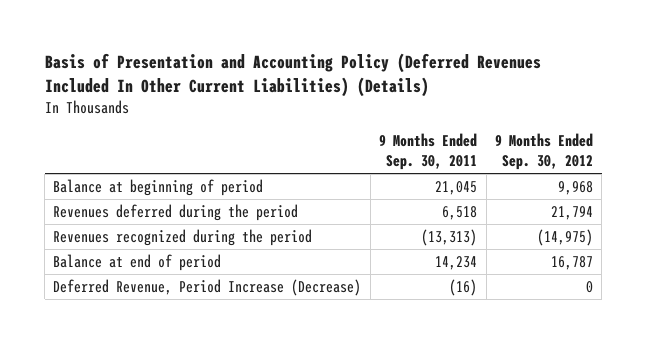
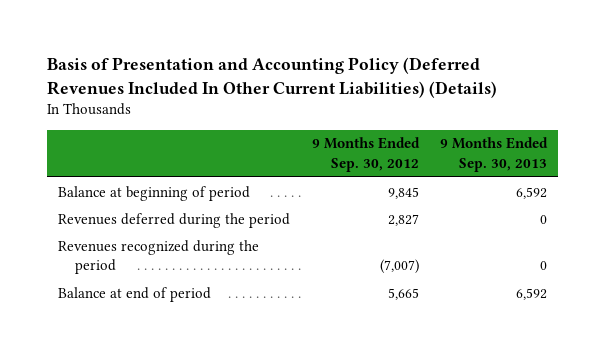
[379,133,478,170] 9 Months Ended Sep. 30, 2011 -> none
none -> [440,137,549,172] 9 Months Ended Sep. 30, 2013
[53,278,362,296] Deferred Revenue, Period Increase (Decrease) -> none
[558,180,594,195] 9,968 -> [387,186,419,199] 9,845
[551,205,594,220] 21,794 -> [387,213,419,226] 2,827
[537,228,594,246] (14,975) -> [379,259,419,275] (7,007)
[551,255,594,270] 16,787 -> [387,287,419,300] 5,665

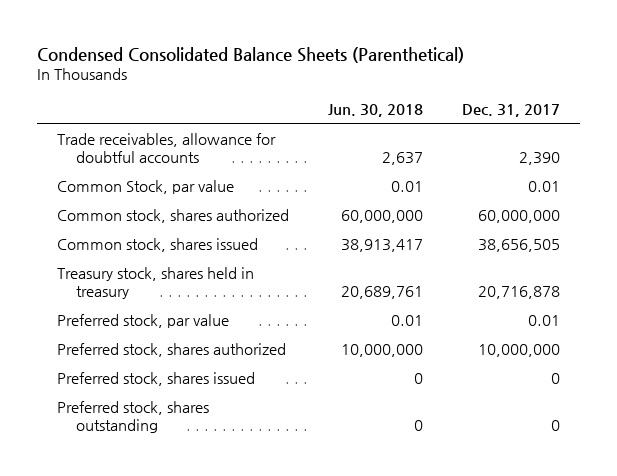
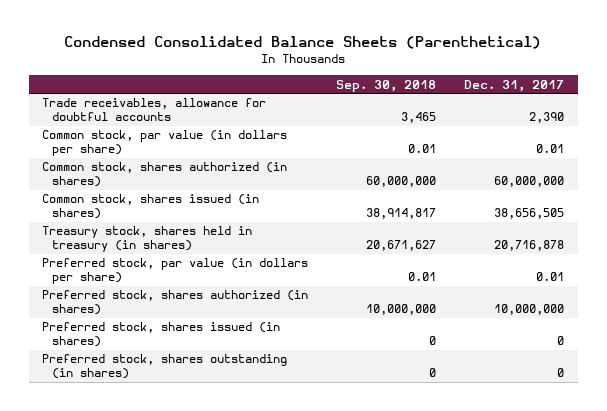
[328,103,424,117] Jun. 30, 2018 -> none
none -> [336,79,437,92] Sep. 30, 2018
[56,179,234,194] Common Stock, par value -> [42,130,288,157] Common stock, par value (in dollars per share)
[56,208,289,223] Common stock, shares authorized -> [42,162,288,188] Common stock, shares authorized (in shares)
[56,237,258,252] Common stock, shares issued -> [42,194,260,220] Common stock, shares issued (in shares)
[56,266,254,299] Treasury stock, shares held in treasury -> [42,226,253,253] Treasury stock, shares held in treasury (in shares)
[56,313,229,328] Preferred stock, par value -> [42,258,309,285] Preferred stock, par value (in dollars per share)
[56,342,286,357] Preferred stock, shares authorized -> [42,290,309,316] Preferred stock, shares authorized (in shares)
[56,371,255,386] Preferred stock, shares issued -> [42,322,281,348] Preferred stock, shares issued (in shares)
[56,400,209,433] Preferred stock, shares outstanding -> [42,354,288,380] Preferred stock, shares outstanding (in shares)

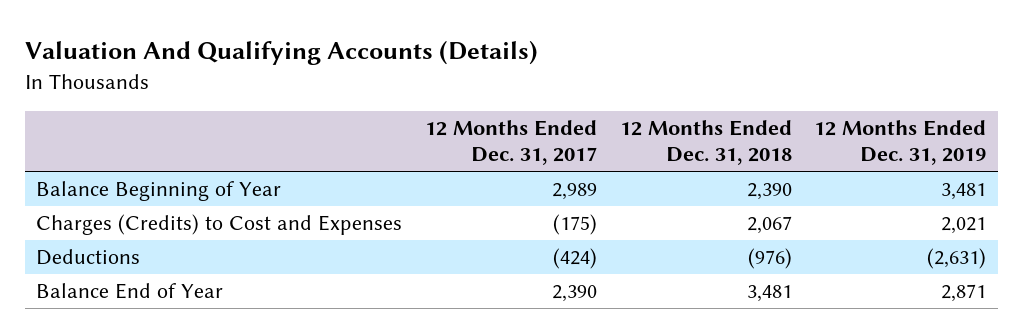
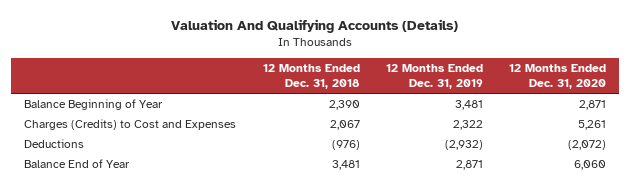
[424,120,597,166] 12 Months Ended Dec. 31, 2017 -> none
none -> [509,64,607,90] 12 Months Ended Dec. 31, 2020
[941,217,987,235] 2,021 -> [452,120,483,131] 2,322
[927,248,987,270] (2,631) -> [444,140,483,151] (2,932)

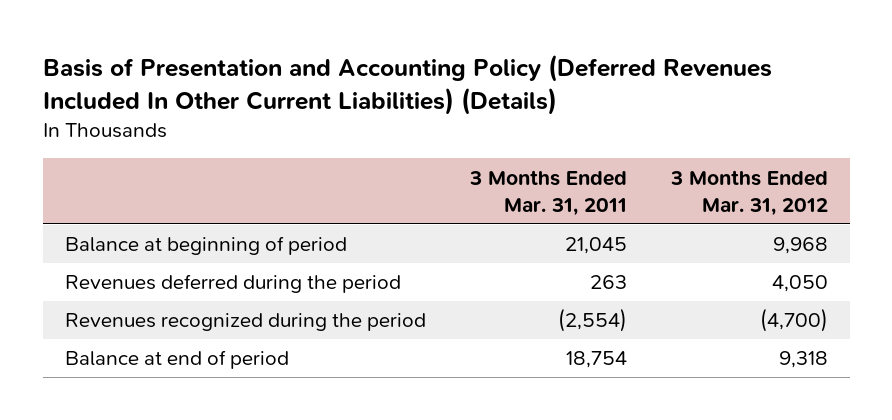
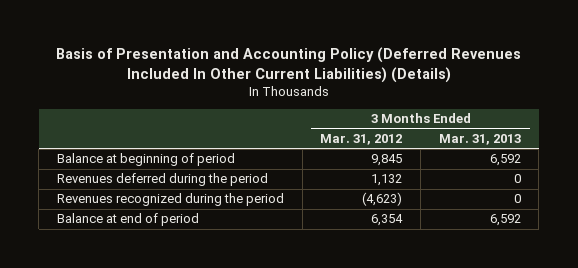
[468,169,627,217] 3 Months Ended Mar. 31, 2011 -> none
none -> [438,133,521,145] Mar. 31, 2013
[772,237,828,255] 9,968 -> [371,154,403,167] 9,845
[771,275,828,293] 4,050 -> [371,174,403,187] 1,132
[759,308,828,333] (4,700) -> [362,192,403,207] (4,623)
[778,351,828,369] 9,318 -> [371,214,404,227] 6,354

